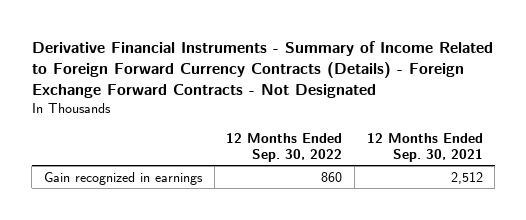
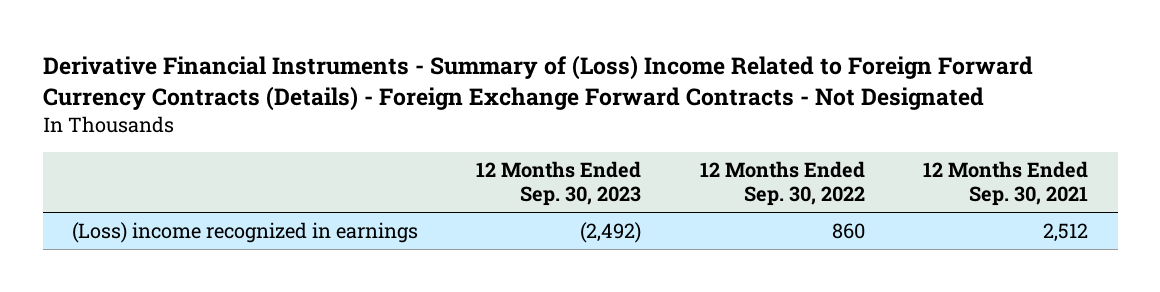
[31,40,493,98] Derivative Financial Instruments - Summary of Income Related to Foreign Forward Currency Contracts (Details) - Foreign Exchange Forward Contracts - Not Designated -> [42,54,1033,111] Derivative Financial Instruments - Summary of (Loss) Income Related to Foreign Forward Currency Contracts (Details) - Foreign Exchange Forward Contracts - Not Designated
none -> [476,161,642,207] 12 Months Ended Sep. 30, 2023
[43,171,203,185] Gain recognized in earnings -> [71,222,418,244] (Loss) income recognized in earnings

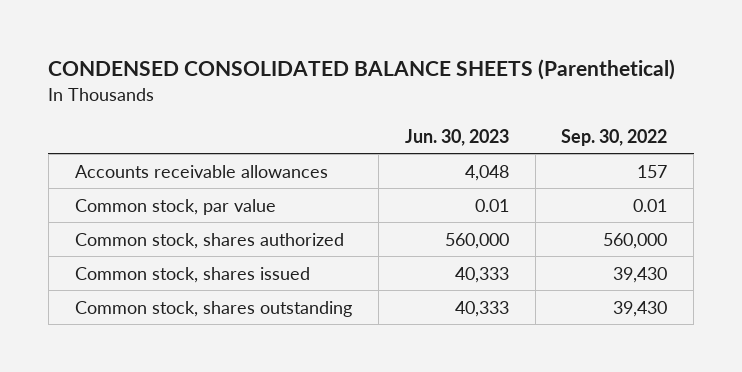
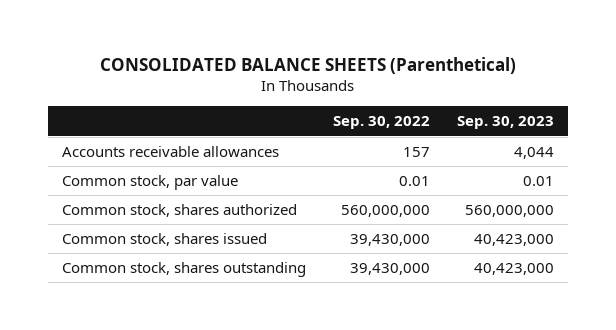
[48,59,676,81] CONDENSED CONSOLIDATED BALANCE SHEETS (Parenthetical) -> [100,57,517,75] CONSOLIDATED BALANCE SHEETS (Parenthetical)
[404,128,509,146] Jun. 30, 2023 -> none
none -> [457,116,555,130] Sep. 30, 2023
[603,232,668,249] 560,000 -> [341,205,431,218] 560,000,000
[613,266,668,283] 39,430 -> [350,234,431,247] 39,430,000
[613,300,668,317] 39,430 -> [350,263,431,276] 39,430,000

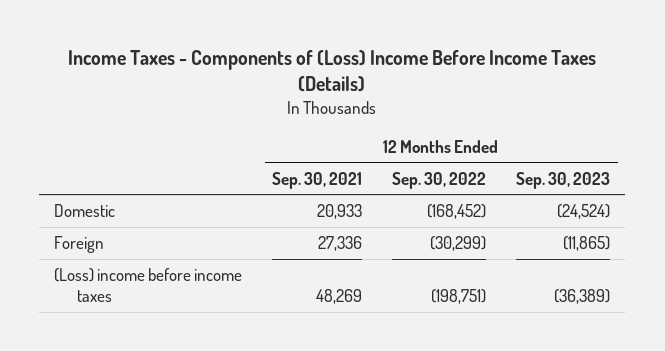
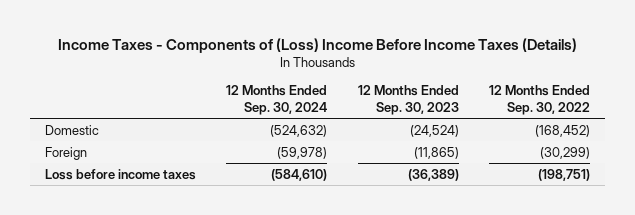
[272,171,363,189] Sep. 30, 2021 -> none
none -> [226,85,328,115] 12 Months Ended Sep. 30, 2024
[54,267,243,302] (Loss) income before income taxes -> [44,168,196,180] Loss before income taxes

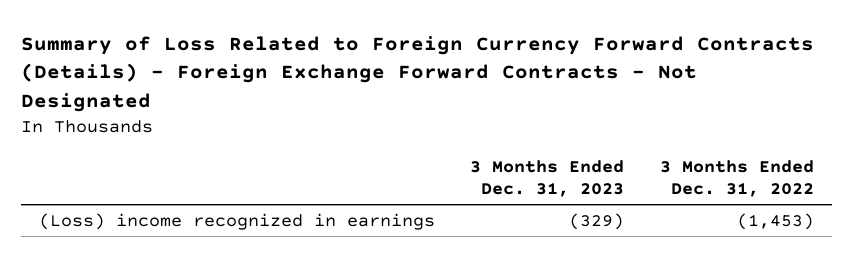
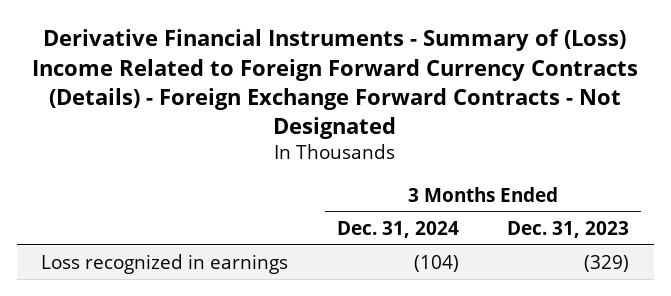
[21,35,815,113] Summary of Loss Related to Foreign Currency Forward Contracts (Details) - Foreign Exchange Forward Contracts - Not Designated -> [32,29,639,140] Derivative Financial Instruments - Summary of (Loss) Income Related to Foreign Forward Currency Contracts (Details) - Foreign Exchange Forward Contracts - Not Designated
[659,159,814,198] 3 Months Ended Dec. 31, 2022 -> none
none -> [336,220,459,238] Dec. 31, 2024
[38,213,435,231] (Loss) income recognized in earnings -> [41,254,289,275] Loss recognized in earnings

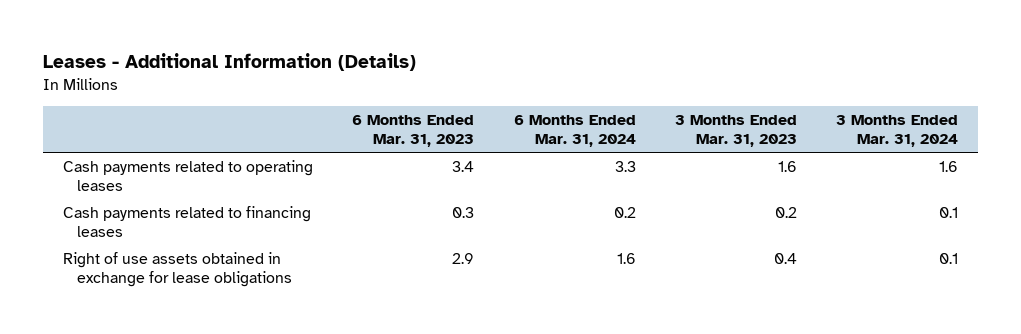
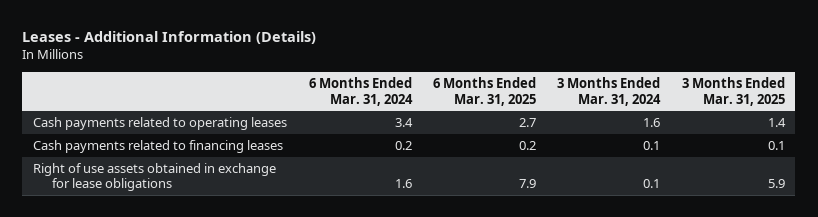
[352,115,475,148] 6 Months Ended Mar. 31, 2023 -> none
[674,115,797,148] 3 Months Ended Mar. 31, 2023 -> none
none -> [432,77,536,106] 6 Months Ended Mar. 31, 2025
none -> [681,77,785,106] 3 Months Ended Mar. 31, 2025
[614,160,636,172] 3.3 -> [394,117,413,127] 3.4

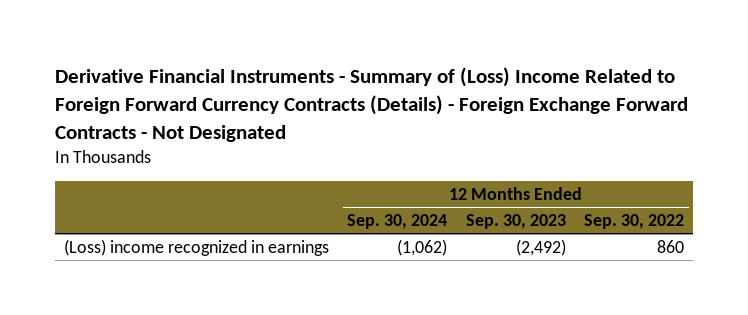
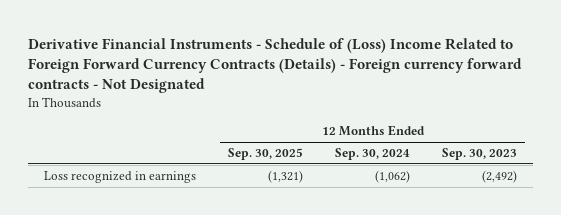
[54,66,688,142] Derivative Financial Instruments - Summary of (Loss) Income Related to Foreign Forward Currency Contracts (Details) - Foreign Exchange Forward Contracts - Not Designated -> [28,37,523,94] Derivative Financial Instruments - Schedule of (Loss) Income Related to Foreign Forward Currency Contracts (Details) - Foreign currency forward contracts - Not Designated
[583,214,684,230] Sep. 30, 2022 -> none
none -> [228,148,304,161] Sep. 30, 2025
[64,238,330,256] (Loss) income recognized in earnings -> [44,171,197,184] Loss recognized in earnings

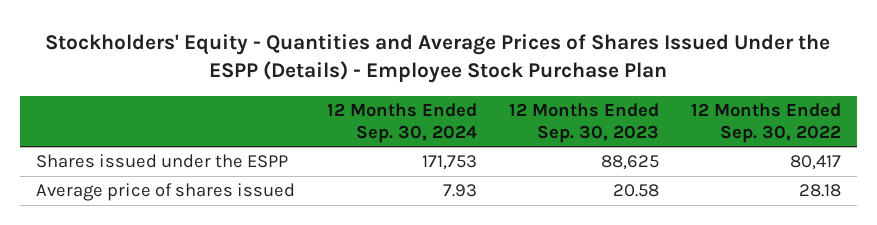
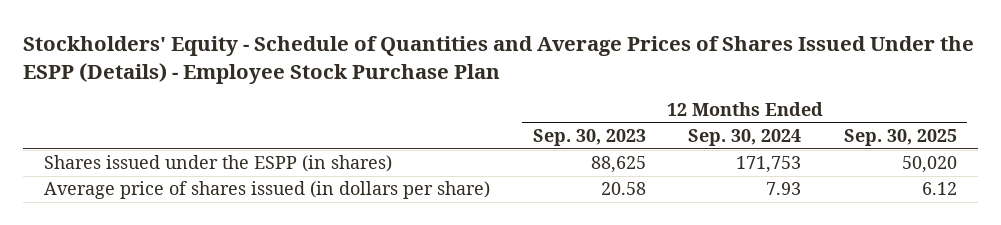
[45,33,831,84] Stockholders' Equity - Quantities and Average Prices of Shares Issued Under the ESPP (Details) - Employee Stock Purchase Plan -> [23,35,975,84] Stockholders' Equity - Schedule of Quantities and Average Prices of Shares Issued Under the ESPP (Details) - Employee Stock Purchase Plan
[690,102,841,143] 12 Months Ended Sep. 30, 2022 -> none
none -> [843,128,957,146] Sep. 30, 2025
[36,154,289,169] Shares issued under the ESPP -> [44,155,393,173] Shares issued under the ESPP (in shares)
[36,183,296,202] Average price of shares issued -> [44,181,491,200] Average price of shares issued (in dollars per share)

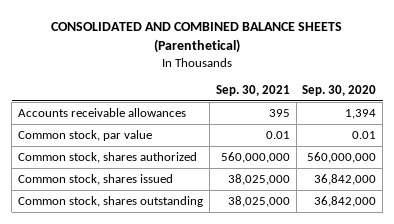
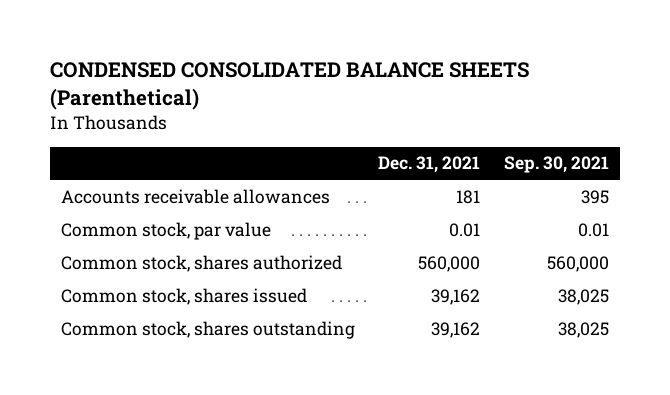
[51,21,343,53] CONSOLIDATED AND COMBINED BALANCE SHEETS (Parenthetical) -> [49,62,529,110] CONDENSED CONSOLIDATED BALANCE SHEETS (Parenthetical)
[302,84,377,96] Sep. 30, 2020 -> none
none -> [378,156,481,174] Dec. 31, 2021
[220,151,290,163] 560,000,000 -> [546,255,609,272] 560,000
[227,173,290,185] 38,025,000 -> [557,288,609,305] 38,025
[227,195,290,207] 38,025,000 -> [557,321,609,338] 38,025

